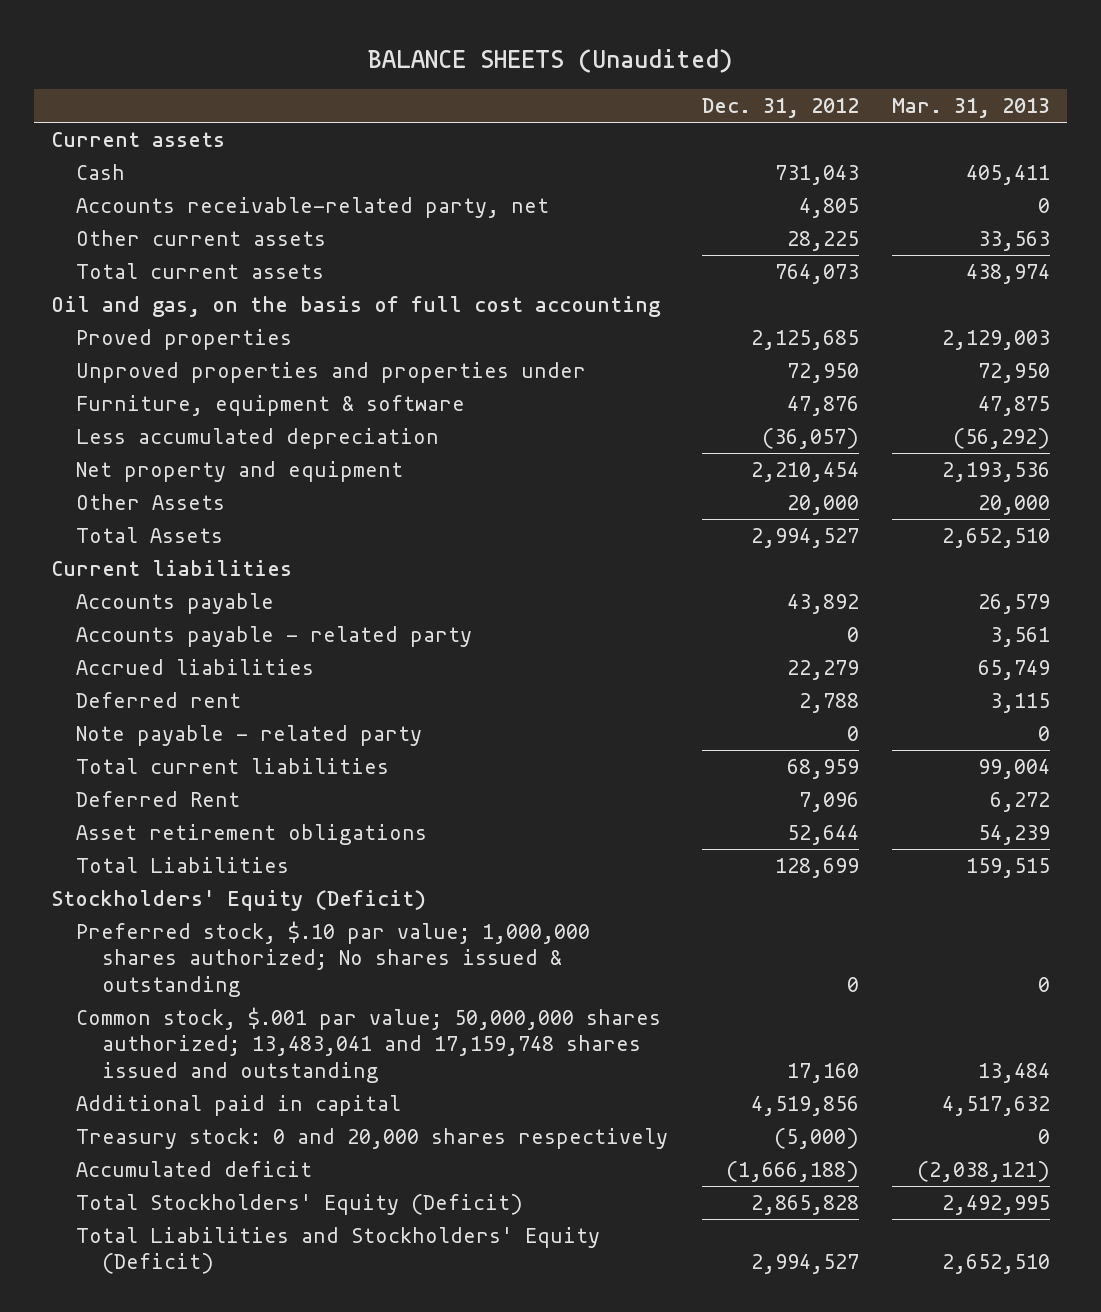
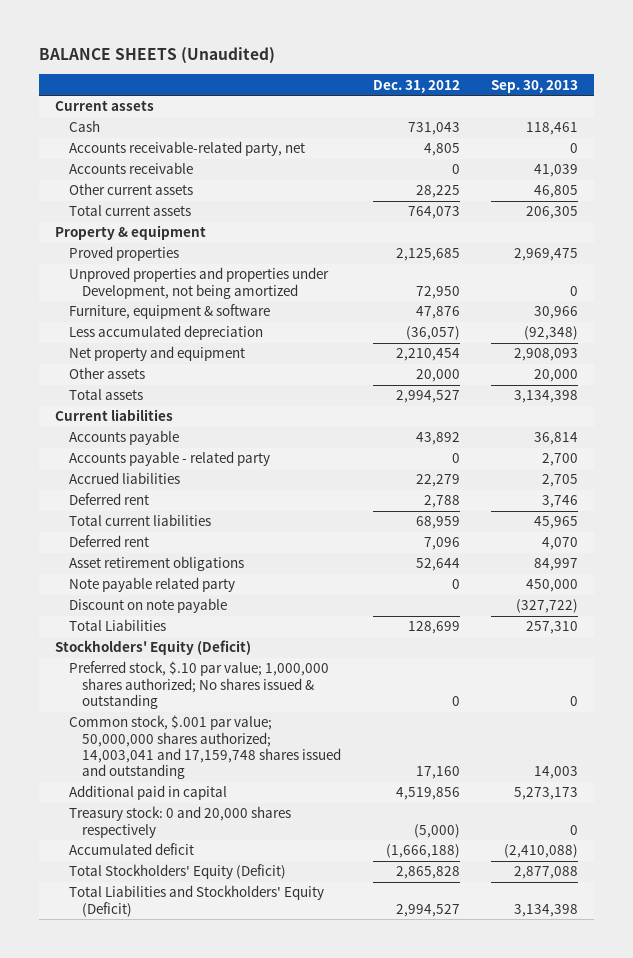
[892,98,1051,119] Mar. 31, 2013 -> none
none -> [491,79,579,93] Sep. 30, 2013
none -> [68,162,193,175] Accounts receivable
[50,296,661,318] Oil and gas, on the basis of full cost accounting -> none
none -> [54,225,206,241] Property & equipment
[76,362,587,384] Unproved properties and properties under -> [68,267,329,299] Unproved properties and properties under Development, not being amortized
[76,494,226,511] Other Assets -> [68,367,145,380] Other assets
[76,527,224,544] Total Assets -> [68,389,143,401] Total assets
[76,725,423,747] Note payable - related party -> none
[76,791,241,808] Deferred Rent -> [68,535,149,548] Deferred rent
none -> [68,577,235,593] Note payable related party
none -> [68,598,227,614] Discount on note payable
[76,1007,662,1083] Common stock, $.001 par value; 50,000,000 shares authorized; 13,483,041 and 17,159,748 shares issued and outstanding -> [68,715,342,780] Common stock, $.001 par value; 50,000,000 shares authorized; 14,003,041 and 17,159,748 shares issued and outstanding

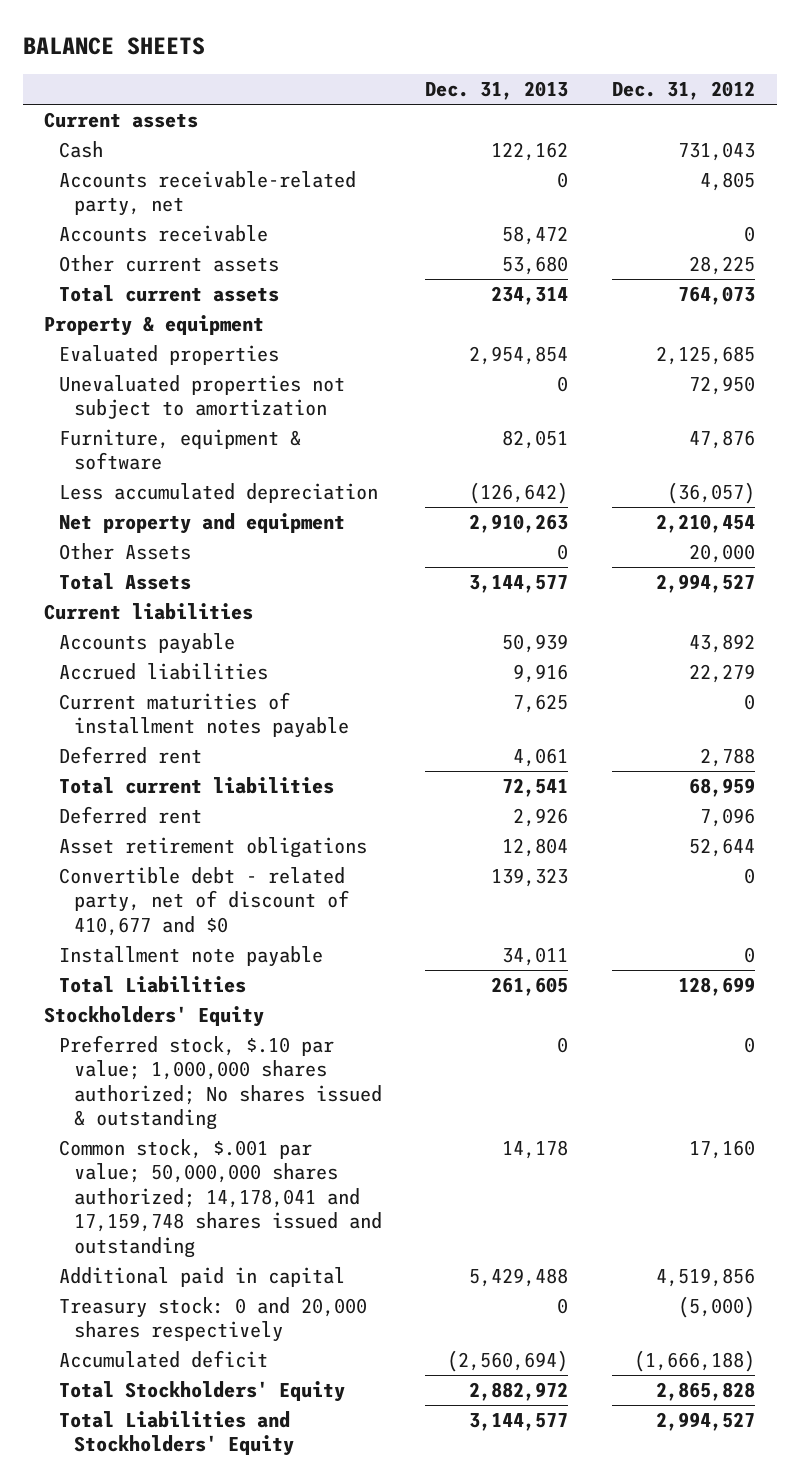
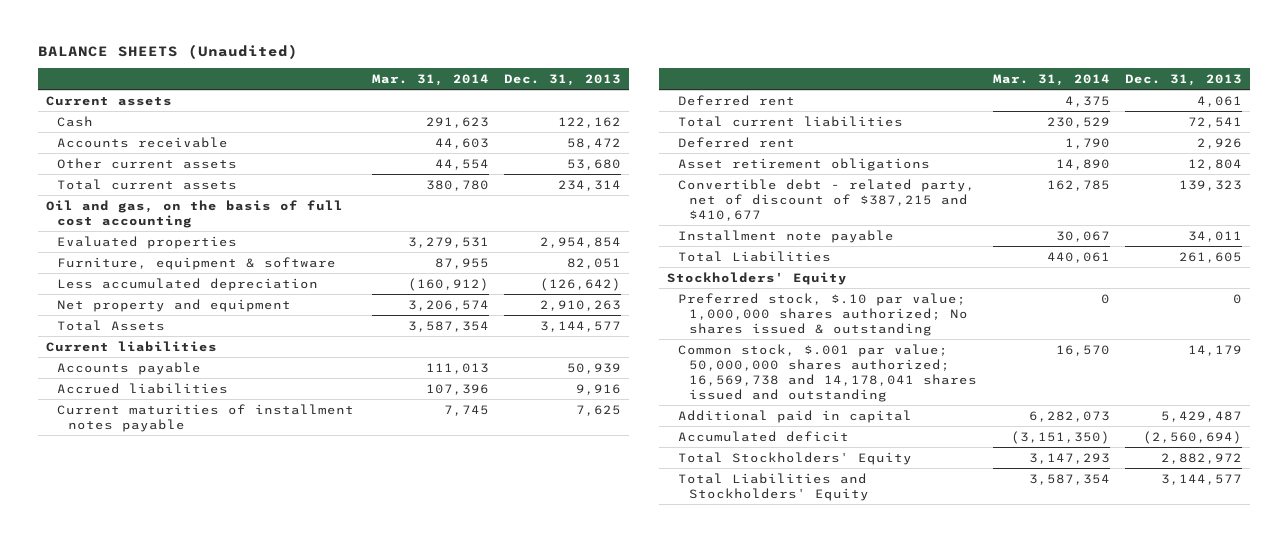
[22,36,205,55] BALANCE SHEETS -> [37,44,298,60] BALANCE SHEETS (Unaudited)
[611,81,755,101] Dec. 31, 2012 -> none
none -> [371,73,489,86] Mar. 31, 2014
[59,171,357,217] Accounts receivable-related party, net -> none
[44,315,265,337] Property & equipment -> none
none -> [45,199,343,228] Oil and gas, on the basis of full cost accounting
[59,375,346,420] Unevaluated properties not subject to amortization -> none
[59,543,192,561] Other Assets -> none
[59,867,349,936] Convertible debt - related party, net of discount of 410,677 and $0 -> [677,178,975,221] Convertible debt - related party, net of discount of $387,215 and $410,677
[59,1297,368,1343] Treasury stock: 0 and 20,000 shares respectively -> none
[59,1139,382,1258] Common stock, $.001 par value; 50,000,000 shares authorized; 14,178,041 and 17,159,748 shares issued and outstanding -> [677,343,978,402] Common stock, $.001 par value; 50,000,000 shares authorized; 16,569,738 and 14,178,041 shares issued and outstanding
[502,1140,569,1160] 14,178 -> [1188,344,1243,356] 14,179
[469,1268,569,1288] 5,429,488 -> [1161,410,1243,422] 5,429,487

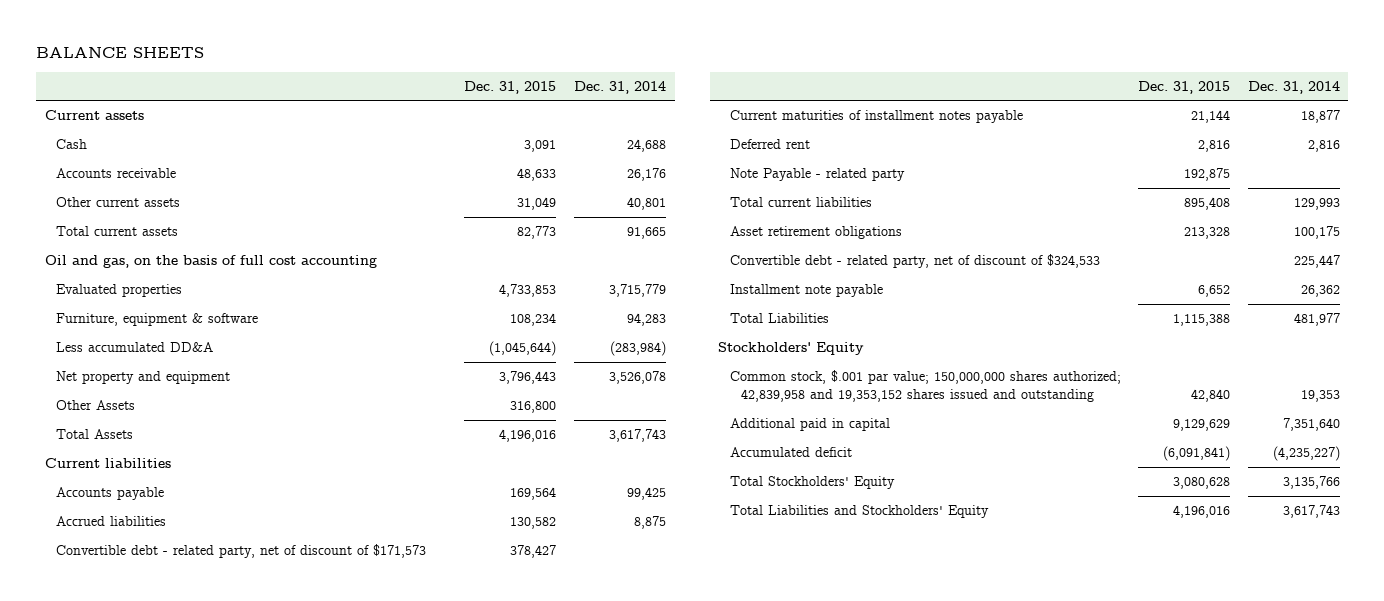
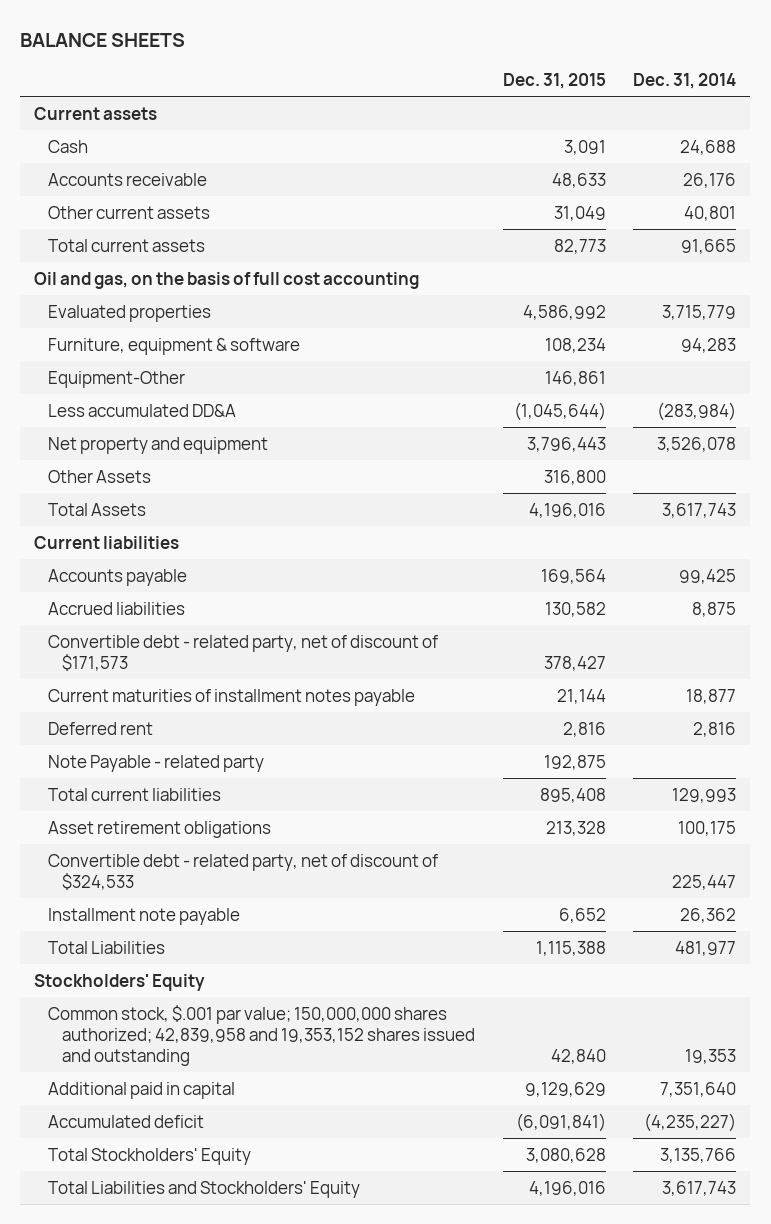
[499,284,557,298] 4,733,853 -> [522,304,606,320] 4,586,992
none -> [48,370,186,388] Equipment-Other

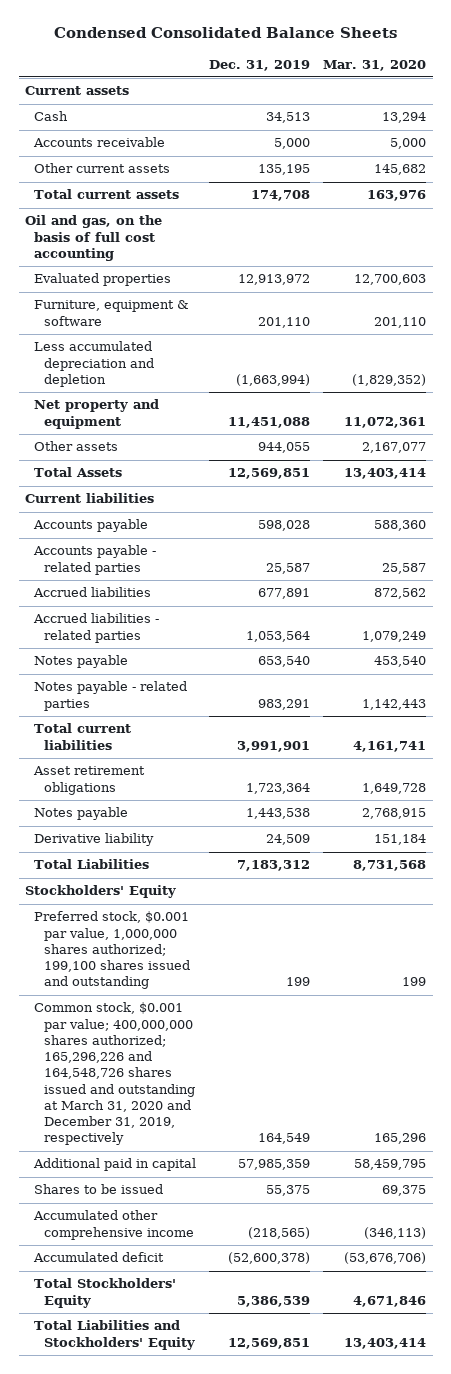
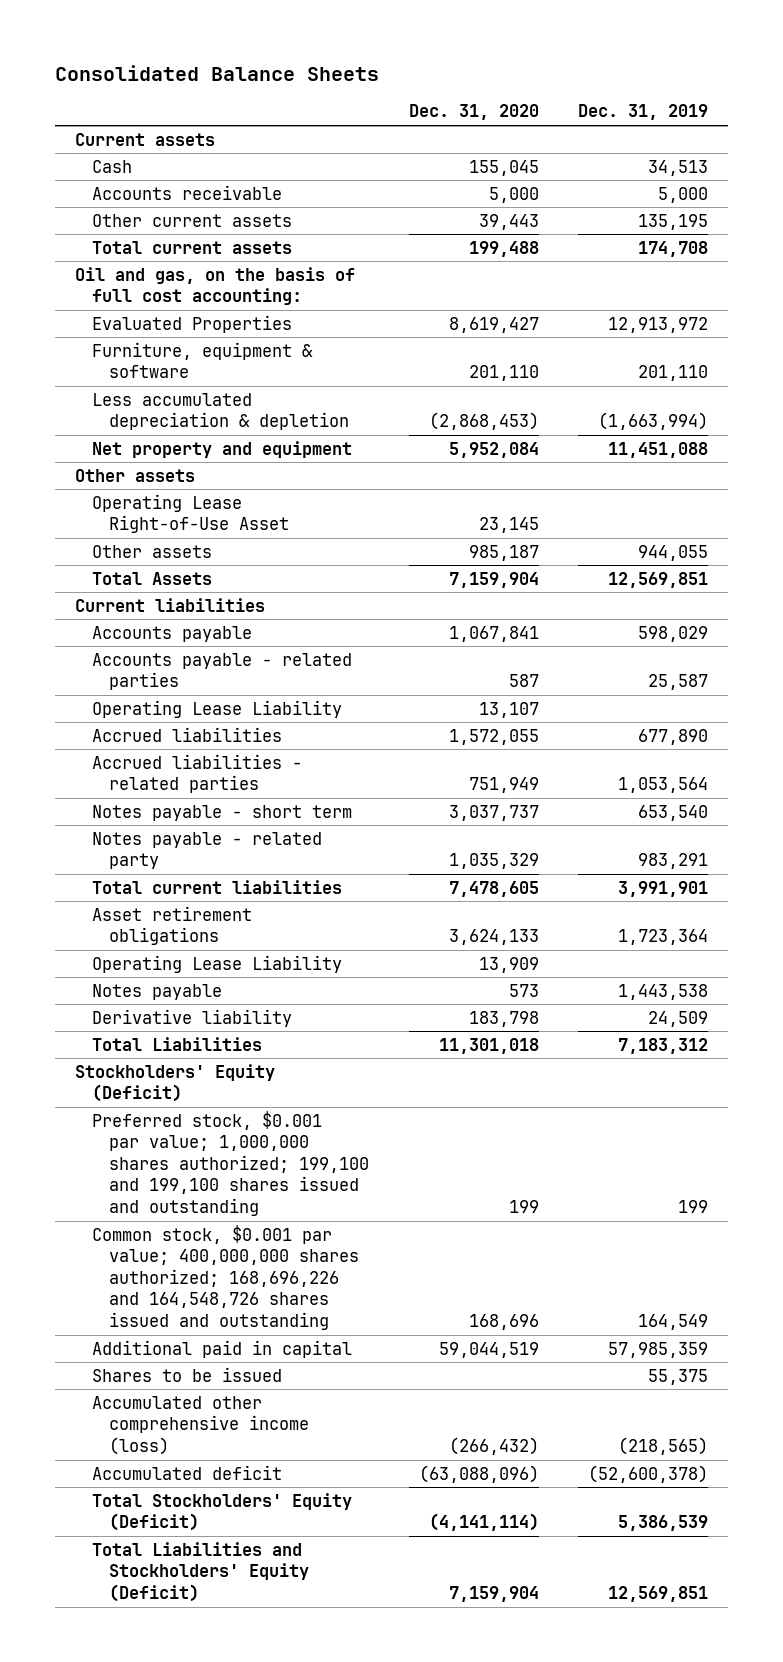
[53,27,397,39] Condensed Consolidated Balance Sheets -> [54,64,379,81] Consolidated Balance Sheets
[323,59,427,71] Mar. 31, 2020 -> none
none -> [408,104,539,121] Dec. 31, 2020
[25,215,163,261] Oil and gas, on the basis of full cost accounting -> [74,266,355,306] Oil and gas, on the basis of full cost accounting:
[34,273,172,287] Evaluated properties -> [92,314,293,333] Evaluated Properties
[34,341,154,387] Less accumulated depreciation and depletion -> [92,392,350,431] Less accumulated depreciation & depletion
none -> [74,468,195,482] Other assets
none -> [92,493,290,534] Operating Lease Right-of-Use Asset
[258,520,311,532] 598,028 -> [638,625,709,642] 598,029
none -> [92,699,343,718] Operating Lease Liability
[258,588,311,600] 677,891 -> [638,728,709,745] 677,890
[34,655,129,669] Notes payable -> [92,804,353,821] Notes payable - short term
[34,681,188,711] Notes payable - related parties -> [92,831,323,870] Notes payable - related party
none -> [92,954,343,973] Operating Lease Liability
[25,885,177,899] Stockholders' Equity -> [74,1063,275,1103] Stockholders' Equity (Deficit)
[34,911,190,990] Preferred stock, $0.001 par value, 1,000,000 shares authorized; 199,100 shares issued and outstanding -> [92,1110,370,1217] Preferred stock, $0.001 par value; 1,000,000 shares authorized; 199,100 and 199,100 shares issued and outstanding
[34,1002,195,1146] Common stock, $0.001 par value; 400,000,000 shares authorized; 165,296,226 and 164,548,726 shares issued and outstanding at March 31, 2020 and December 31, 2019, respectively -> [92,1224,360,1331] Common stock, $0.001 par value; 400,000,000 shares authorized; 168,696,226 and 164,548,726 shares issued and outstanding
[33,1210,194,1240] Accumulated other comprehensive income -> [92,1395,310,1455] Accumulated other comprehensive income (loss)
[34,1278,177,1308] Total Stockholders' Equity -> [92,1492,353,1532] Total Stockholders' Equity (Deficit)
[34,1320,195,1350] Total Liabilities and Stockholders' Equity -> [92,1541,310,1602] Total Liabilities and Stockholders' Equity (Deficit)

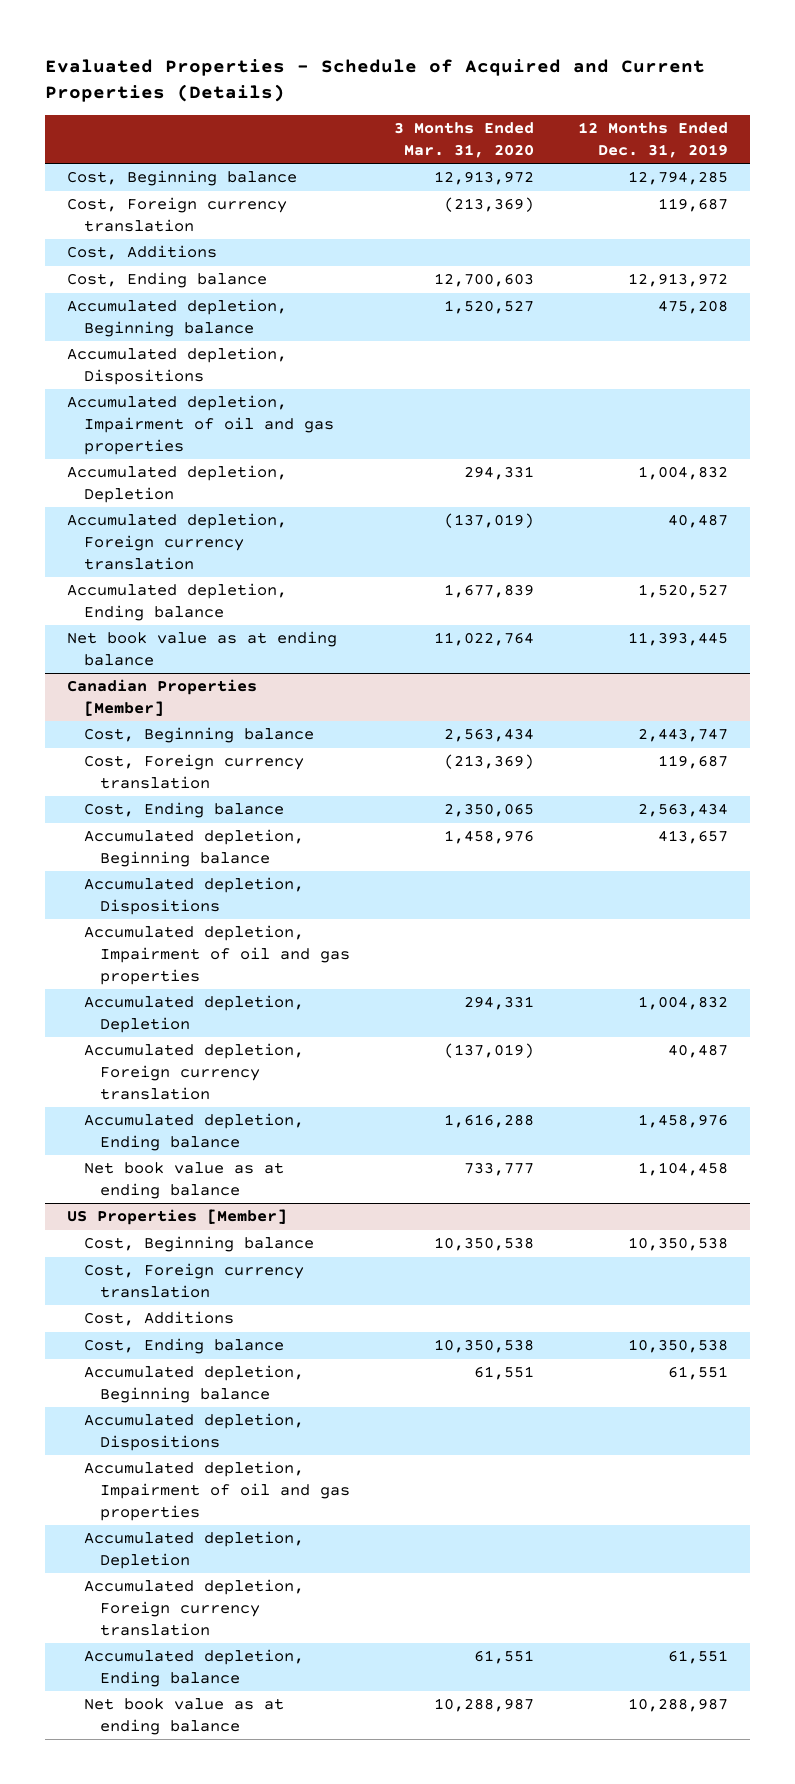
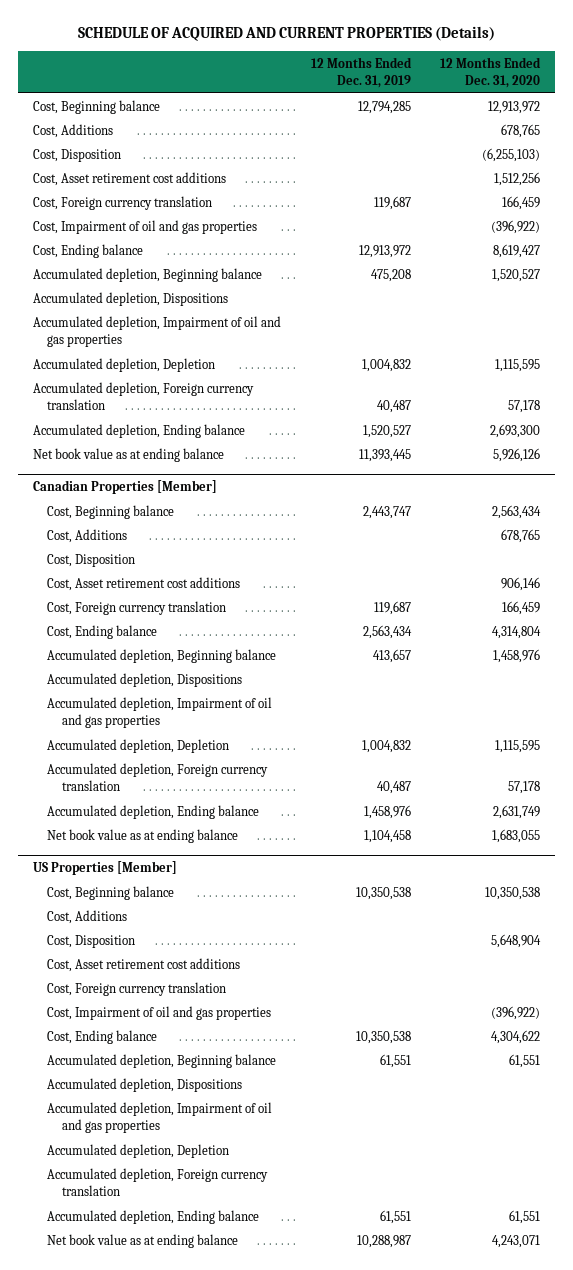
[45,58,706,102] Evaluated Properties - Schedule of Acquired and Current Properties (Details) -> [77,26,495,42] SCHEDULE OF ACQUIRED AND CURRENT PROPERTIES (Details)
[394,122,535,159] 3 Months Ended Mar. 31, 2020 -> none
none -> [440,57,542,89] 12 Months Ended Dec. 31, 2020
none -> [32,148,121,162] Cost, Disposition
none -> [32,171,226,186] Cost, Asset retirement cost additions
[67,197,288,233] Cost, Foreign currency translation -> [32,195,212,210] Cost, Foreign currency translation
none -> [32,219,257,234] Cost, Impairment of oil and gas properties
none -> [47,528,128,543] Cost, Additions
none -> [47,553,136,567] Cost, Disposition
none -> [47,576,241,591] Cost, Asset retirement cost additions
none -> [47,934,136,948] Cost, Disposition
none -> [47,957,241,972] Cost, Asset retirement cost additions
[83,1263,304,1299] Cost, Foreign currency translation -> [47,981,227,996] Cost, Foreign currency translation
none -> [47,1005,272,1020] Cost, Impairment of oil and gas properties

